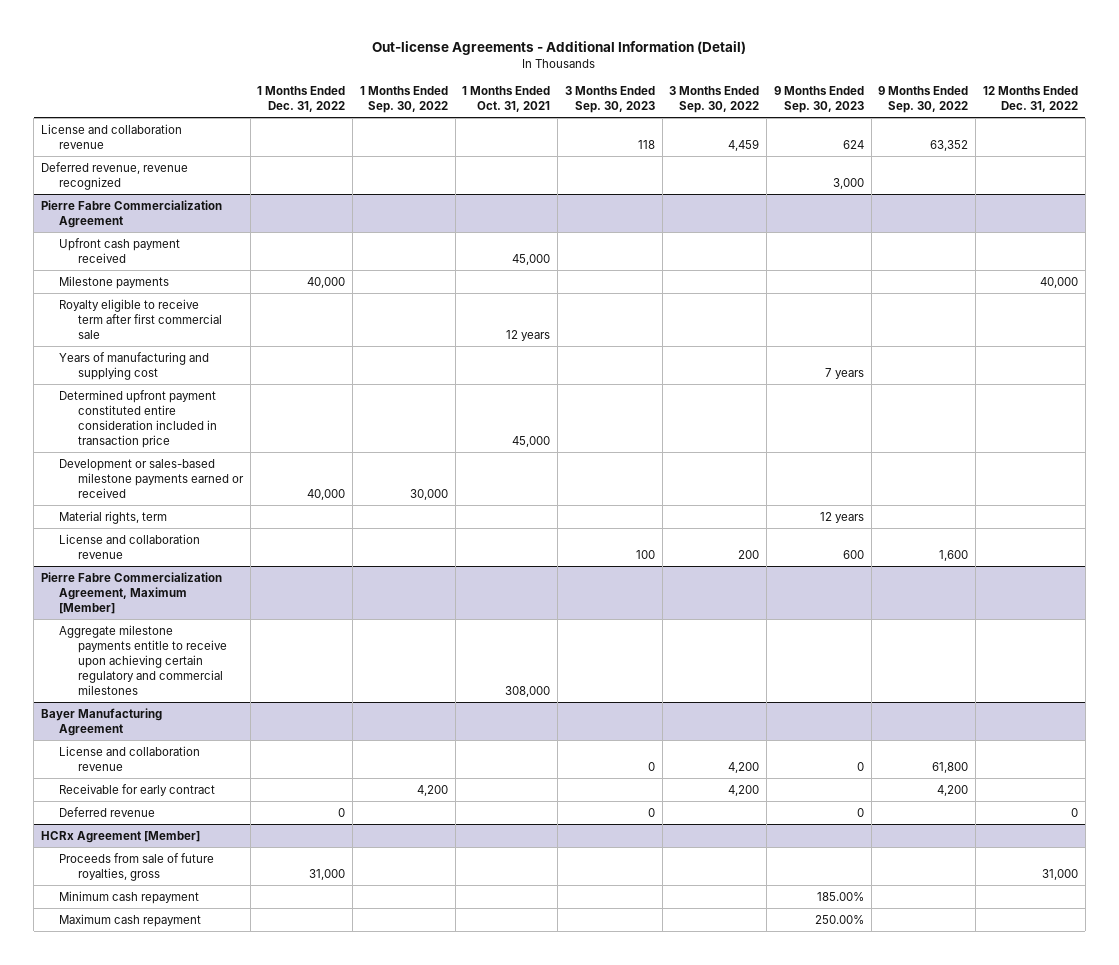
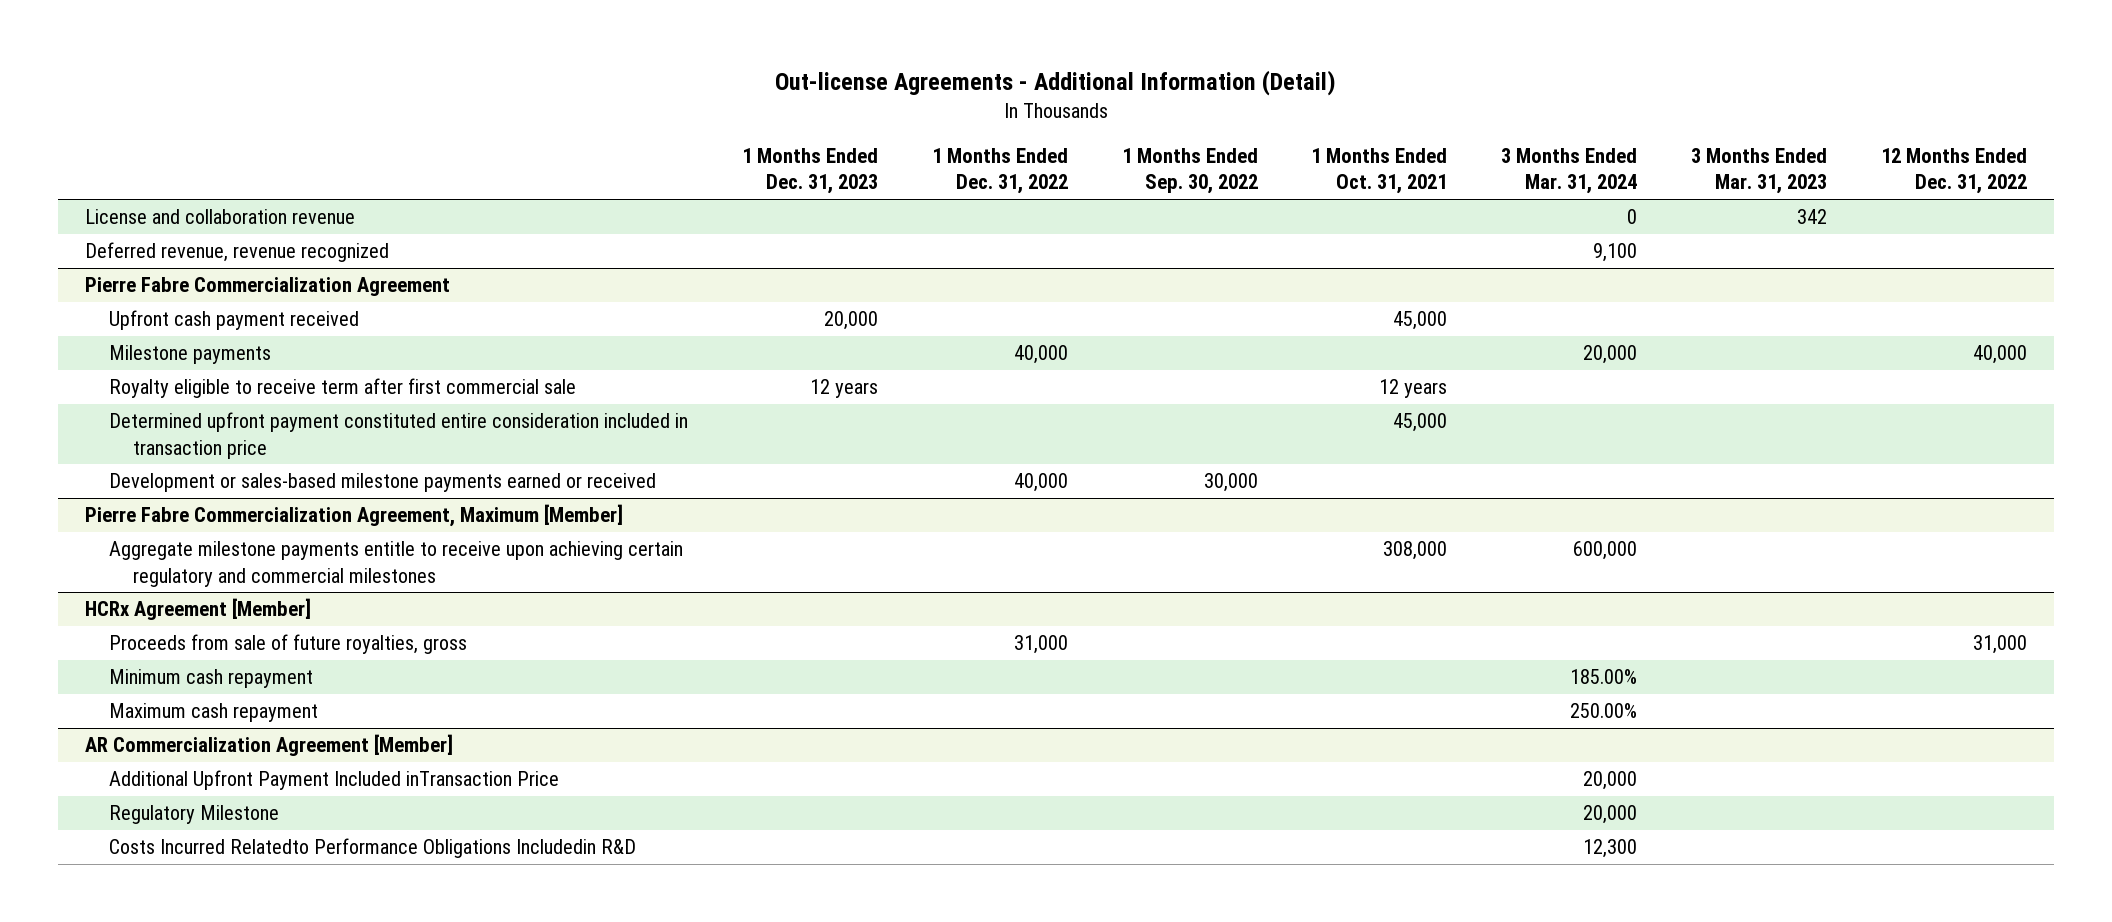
[564,86,655,114] 3 Months Ended Sep. 30, 2023 -> none
[669,86,760,114] 3 Months Ended Sep. 30, 2022 -> none
[773,86,864,114] 9 Months Ended Sep. 30, 2023 -> none
[878,86,969,114] 9 Months Ended Sep. 30, 2022 -> none
none -> [741,147,878,195] 1 Months Ended Dec. 31, 2023
none -> [1501,147,1638,195] 3 Months Ended Mar. 31, 2024
none -> [1690,147,1827,195] 3 Months Ended Mar. 31, 2023
[59,351,210,380] Years of manufacturing and supplying cost -> none
[59,510,168,524] Material rights, term -> none
[59,533,201,559] License and collaboration revenue -> none
[40,707,162,736] Bayer Manufacturing Agreement -> none
[59,745,201,771] License and collaboration revenue -> none
[59,783,216,796] Receivable for early contract -> none
[59,806,156,817] Deferred revenue -> none
none -> [84,734,453,757] AR Commercialization Agreement [Member]
none -> [109,770,560,791] Additional Upfront Payment Included inTransaction Price
none -> [109,805,280,825] Regulatory Milestone
none -> [109,838,637,859] Costs Incurred Relatedto Performance Obligations Includedin R&D

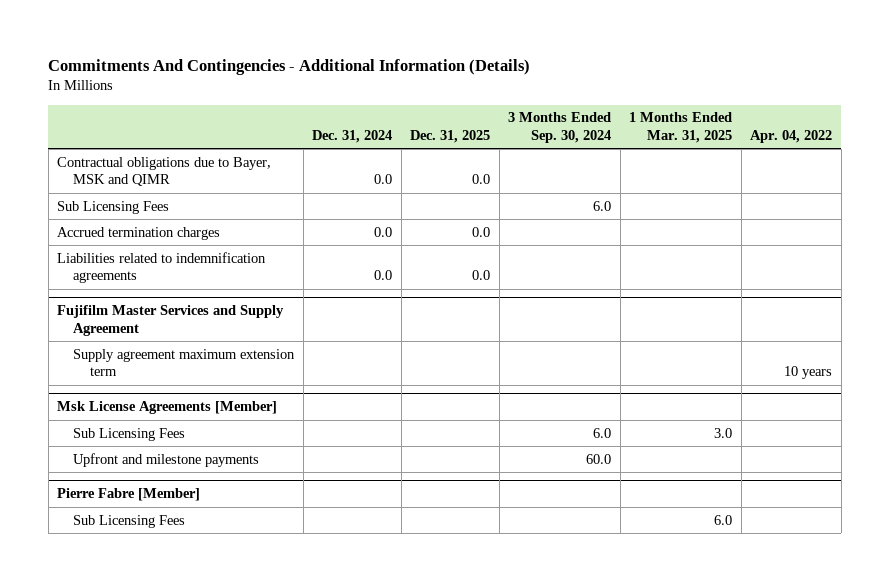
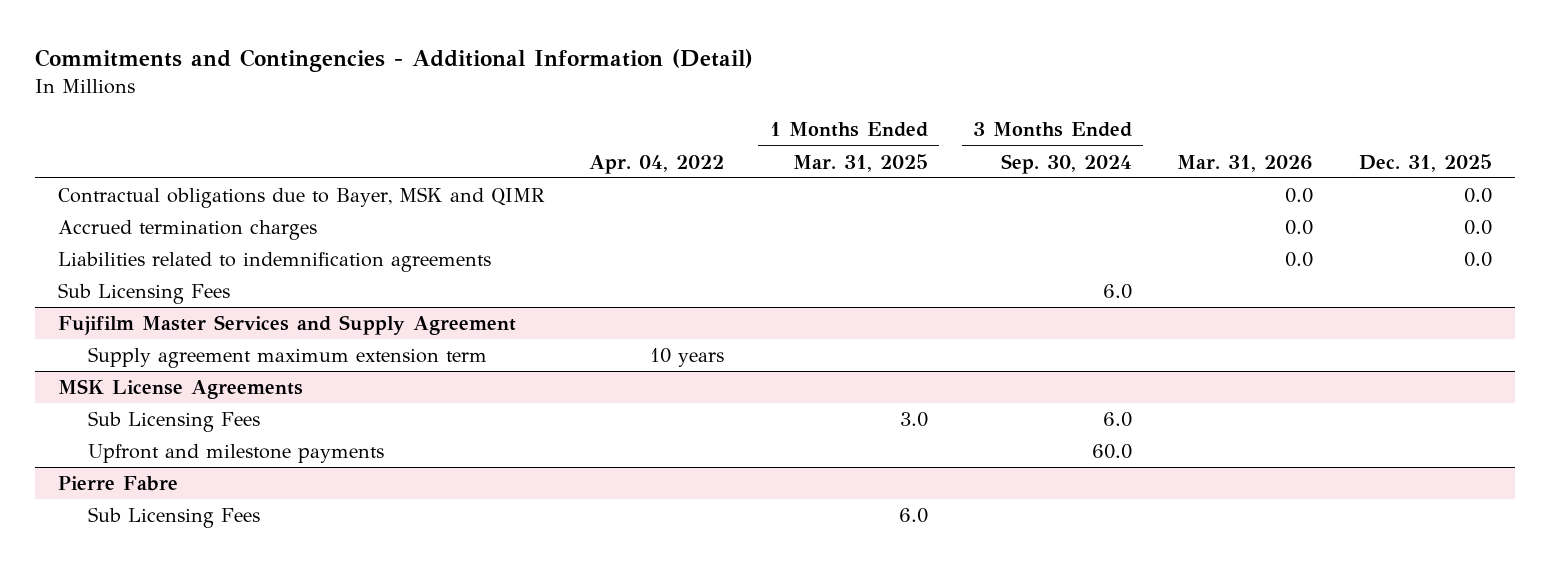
[48,58,531,75] Commitments And Contingencies - Additional Information (Details) -> [35,49,754,73] Commitments and Contingencies - Additional Information (Detail)
[312,129,393,143] Dec. 31, 2024 -> none
none -> [1177,154,1314,172] Mar. 31, 2026
[57,200,170,214] Sub Licensing Fees -> [57,283,230,305] Sub Licensing Fees
[57,401,278,415] Msk License Agreements [Member] -> [57,379,303,400] MSK License Agreements
[57,488,201,502] Pierre Fabre [Member] -> [57,476,178,492] Pierre Fabre

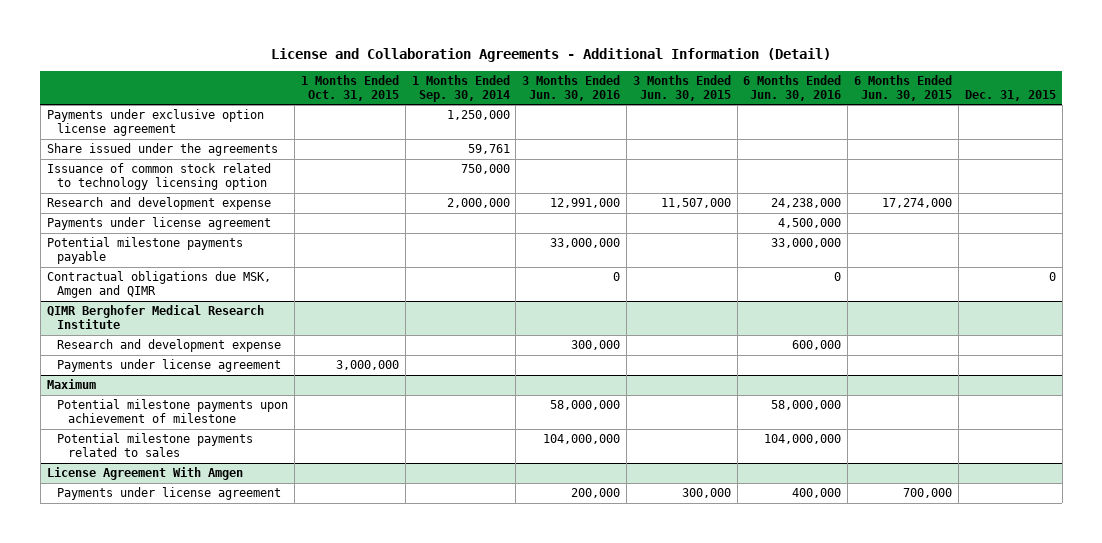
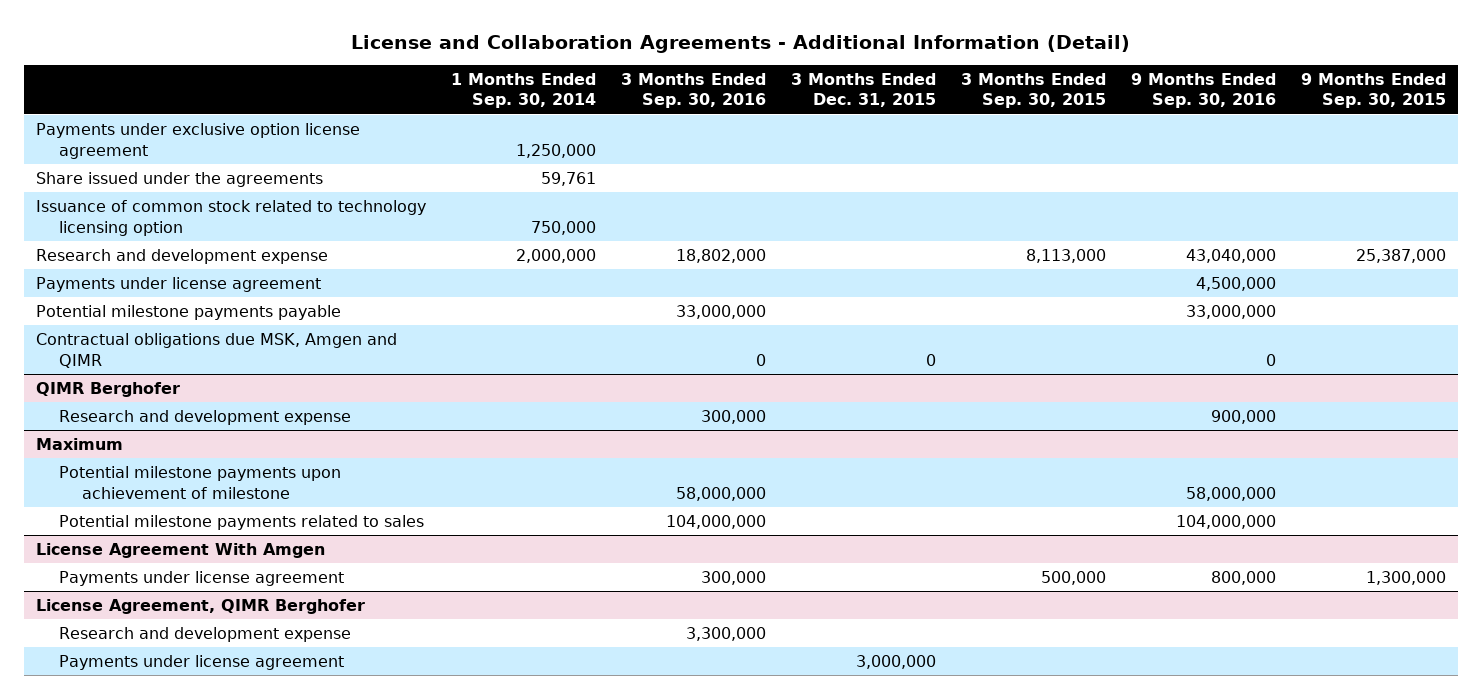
[300,74,399,101] 1 Months Ended Oct. 31, 2015 -> none
[522,74,621,101] 3 Months Ended Jun. 30, 2016 -> none
[632,74,731,101] 3 Months Ended Jun. 30, 2015 -> none
[743,74,842,101] 6 Months Ended Jun. 30, 2016 -> none
[854,74,953,101] 6 Months Ended Jun. 30, 2015 -> none
[964,89,1056,101] Dec. 31, 2015 -> none
none -> [621,72,767,109] 3 Months Ended Sep. 30, 2016
none -> [791,72,937,108] 3 Months Ended Dec. 31, 2015
none -> [960,72,1106,109] 3 Months Ended Sep. 30, 2015
none -> [1130,72,1276,109] 9 Months Ended Sep. 30, 2016
none -> [1300,72,1446,109] 9 Months Ended Sep. 30, 2015
[46,305,264,330] QIMR Berghofer Medical Research Institute -> [36,381,181,397] QIMR Berghofer
[57,359,282,373] Payments under license agreement -> none
none -> [36,598,366,614] License Agreement, QIMR Berghofer
none -> [58,626,351,642] Research and development expense
none -> [58,654,344,670] Payments under license agreement

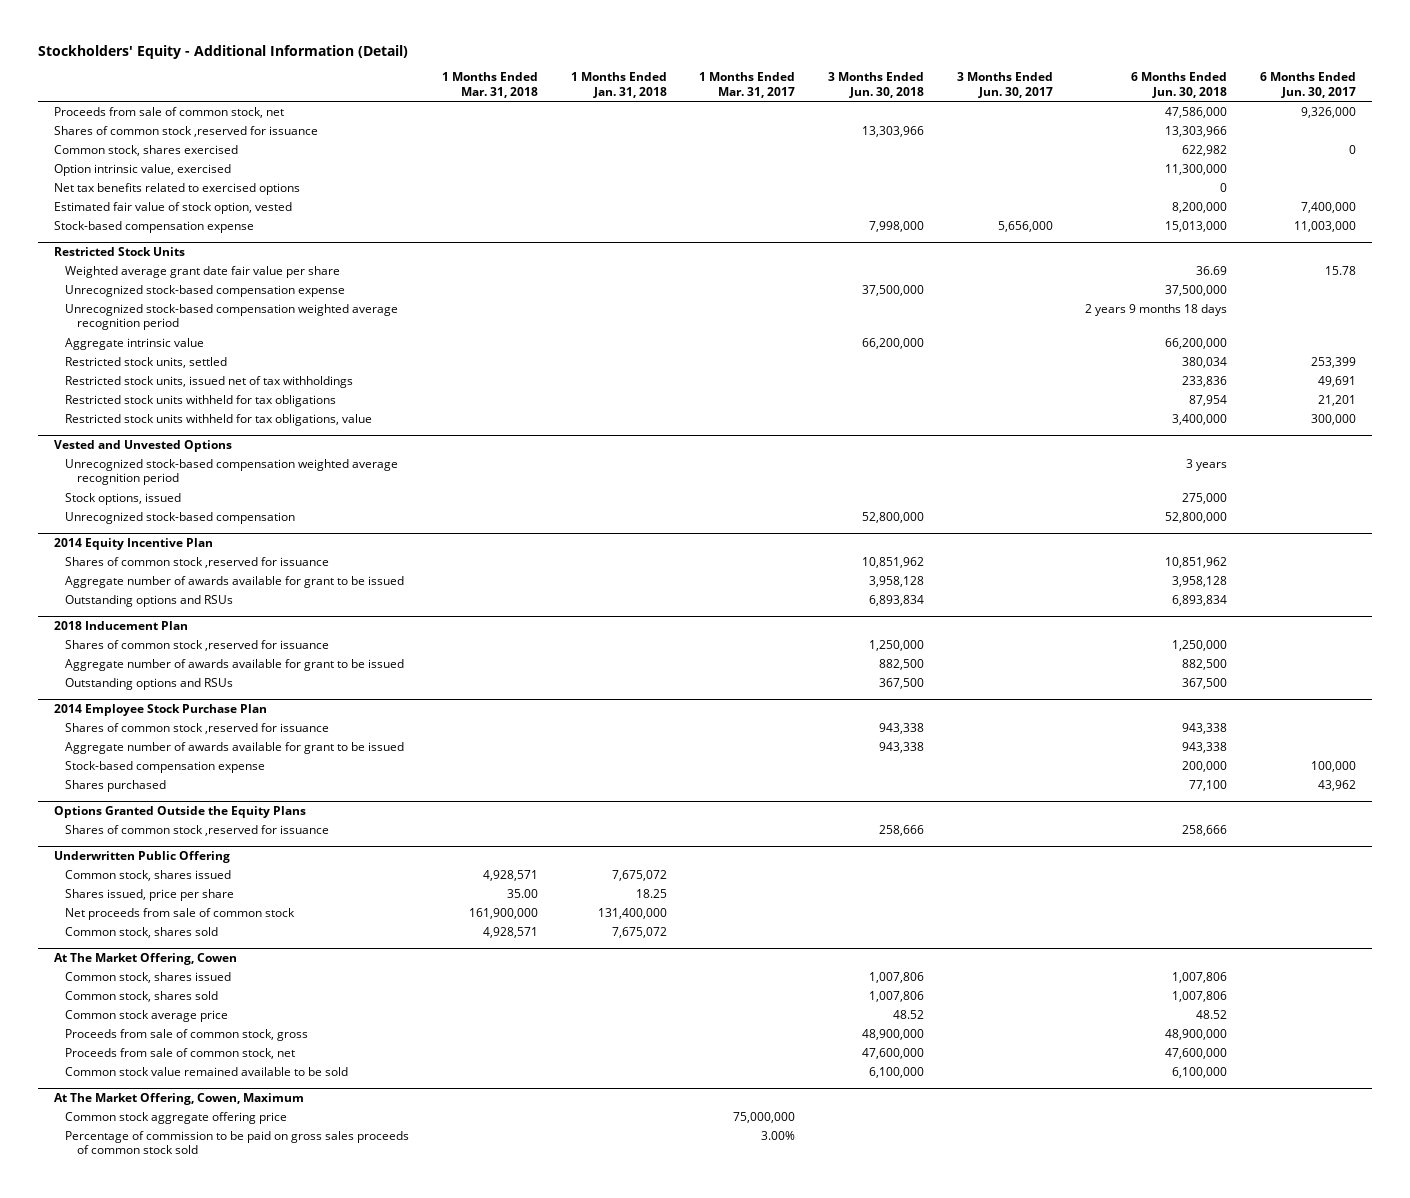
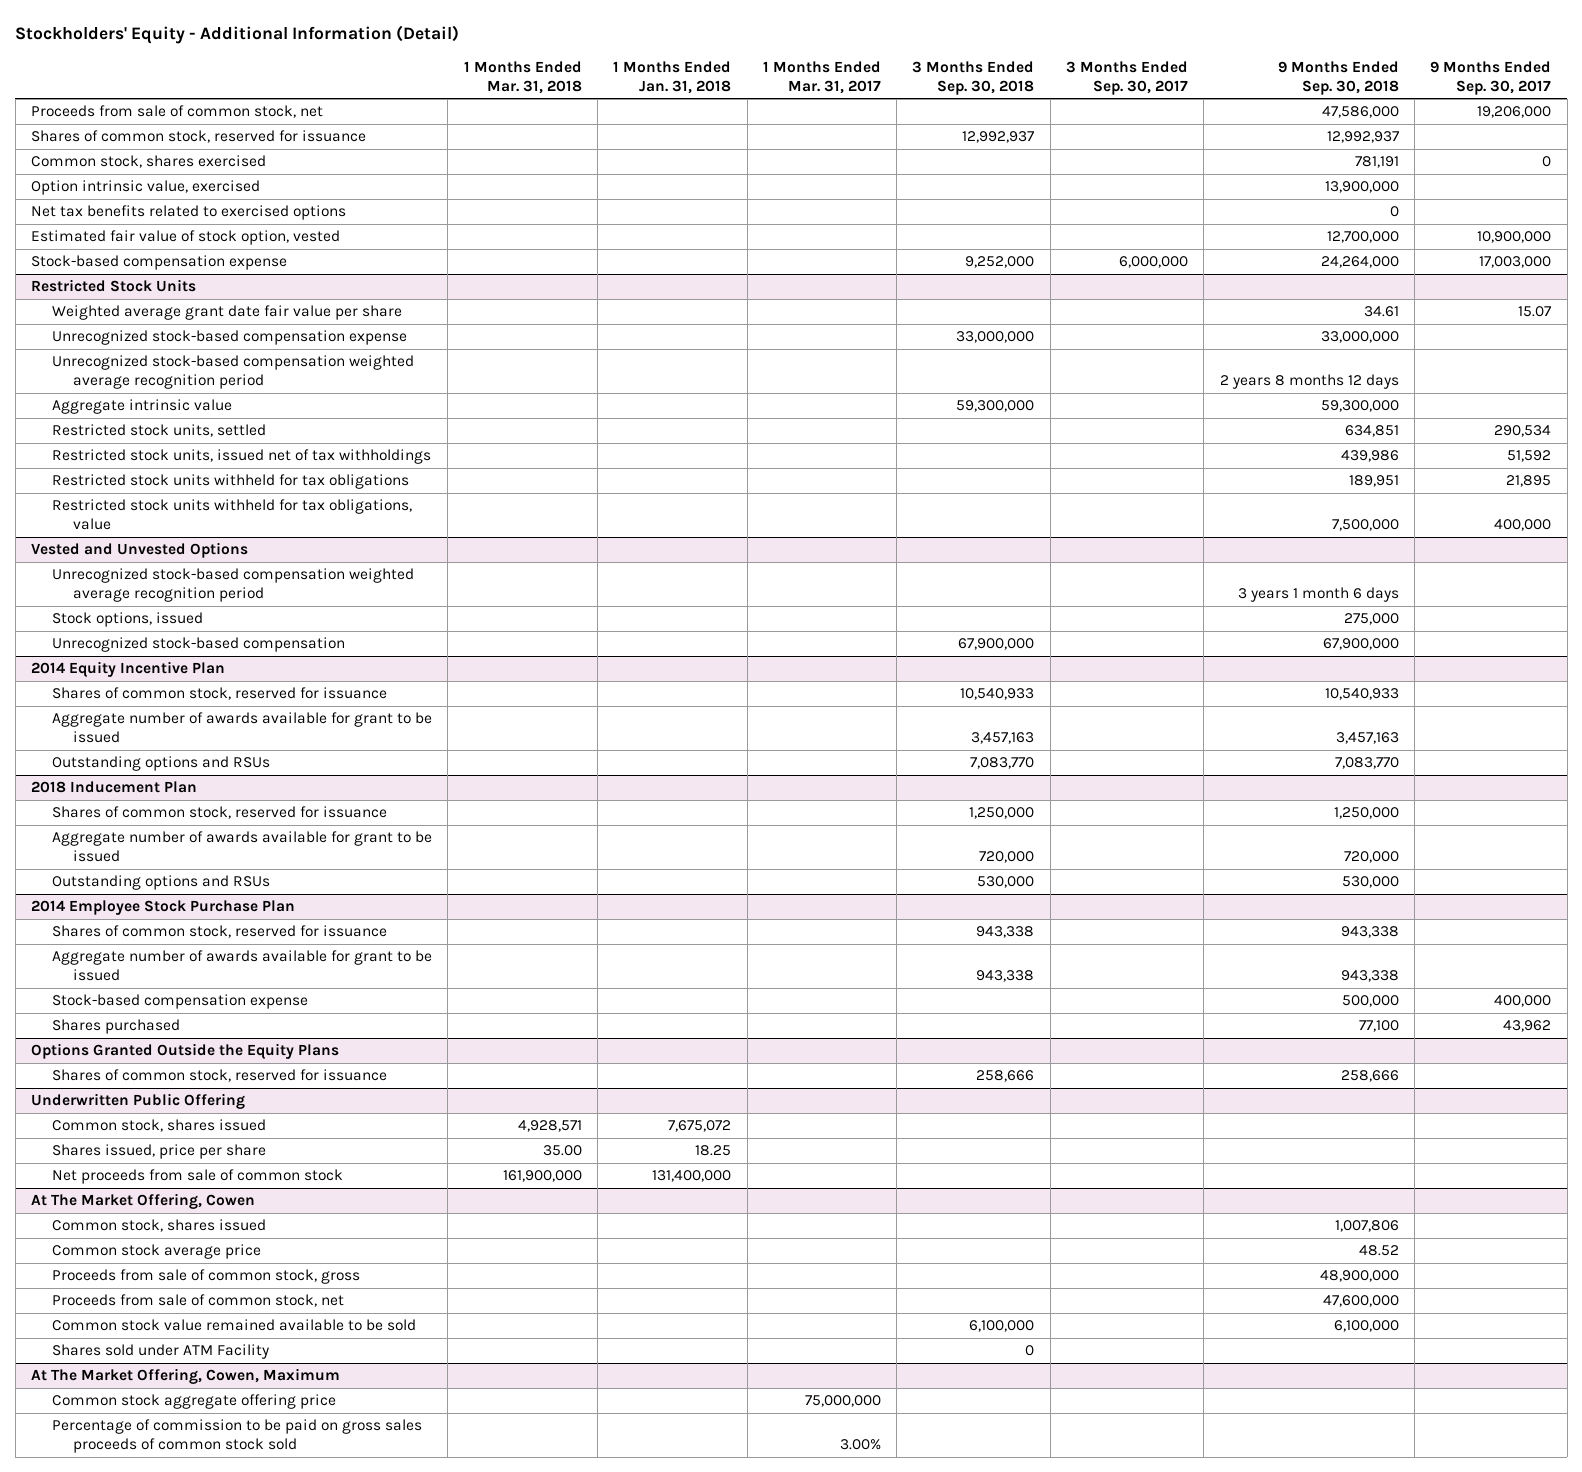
[828,71,925,98] 3 Months Ended Jun. 30, 2018 -> none
[956,71,1053,98] 3 Months Ended Jun. 30, 2017 -> none
[1131,71,1228,98] 6 Months Ended Jun. 30, 2018 -> none
[1259,71,1356,98] 6 Months Ended Jun. 30, 2017 -> none
none -> [912,60,1035,95] 3 Months Ended Sep. 30, 2018
none -> [1066,60,1189,95] 3 Months Ended Sep. 30, 2017
none -> [1277,60,1399,95] 9 Months Ended Sep. 30, 2018
none -> [1430,60,1552,95] 9 Months Ended Sep. 30, 2017
[54,125,319,137] Shares of common stock ,reserved for issuance -> [31,130,367,144] Shares of common stock, reserved for issuance
[65,556,330,568] Shares of common stock ,reserved for issuance -> [52,687,388,701] Shares of common stock, reserved for issuance
[65,639,330,651] Shares of common stock ,reserved for issuance -> [52,806,388,820] Shares of common stock, reserved for issuance
[65,722,330,734] Shares of common stock ,reserved for issuance -> [52,925,388,939] Shares of common stock, reserved for issuance
[65,824,330,836] Shares of common stock ,reserved for issuance -> [52,1069,388,1083] Shares of common stock, reserved for issuance
[65,926,219,938] Common stock, shares sold -> none
[65,990,219,1002] Common stock, shares sold -> none
none -> [52,1344,270,1360] Shares sold under ATM Facility

